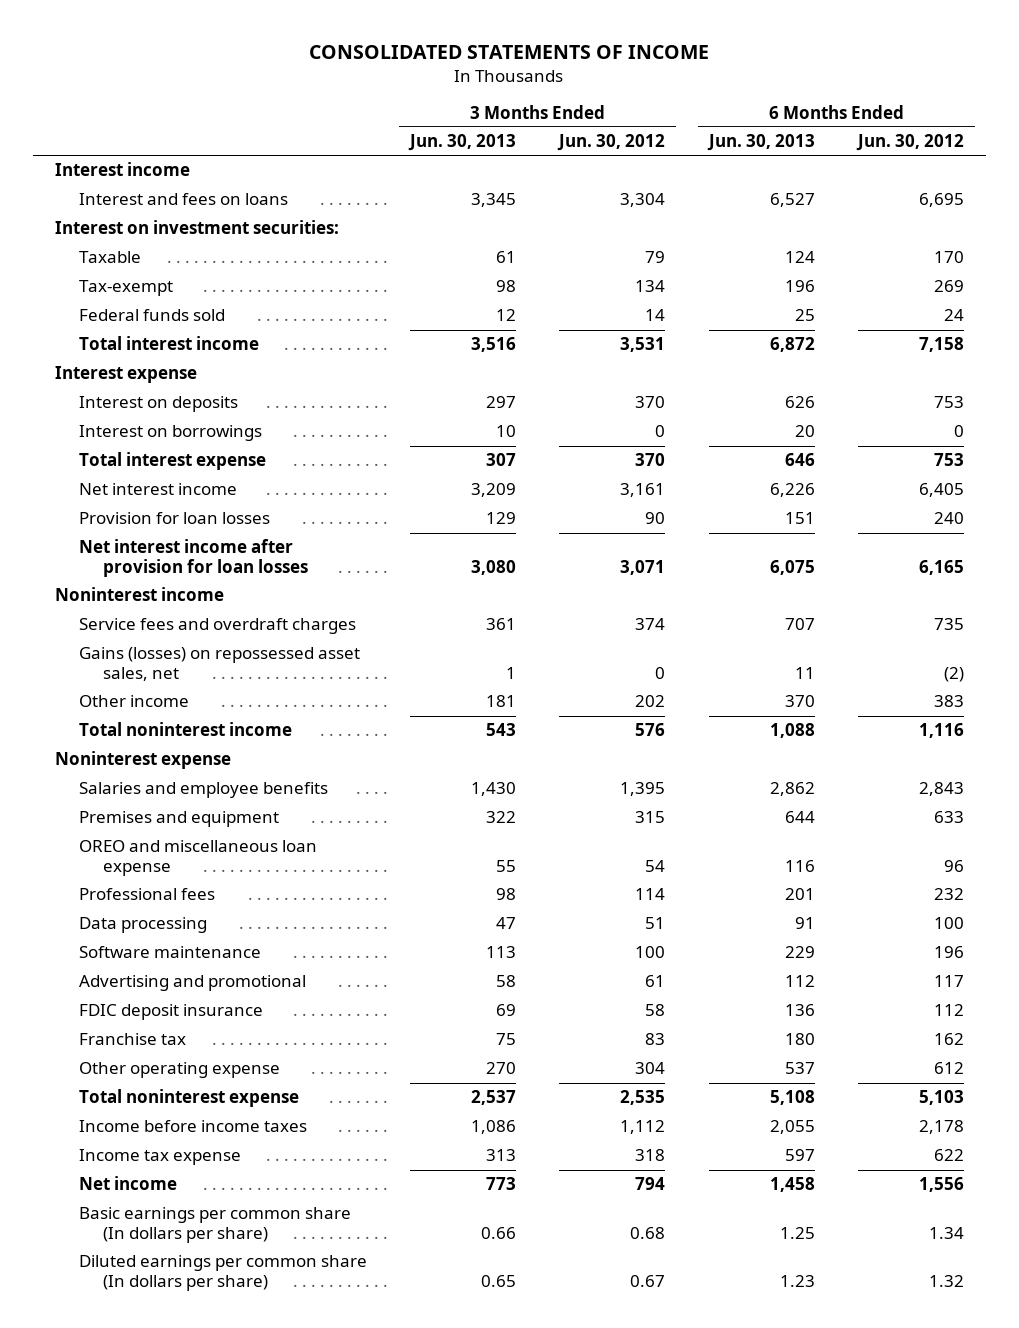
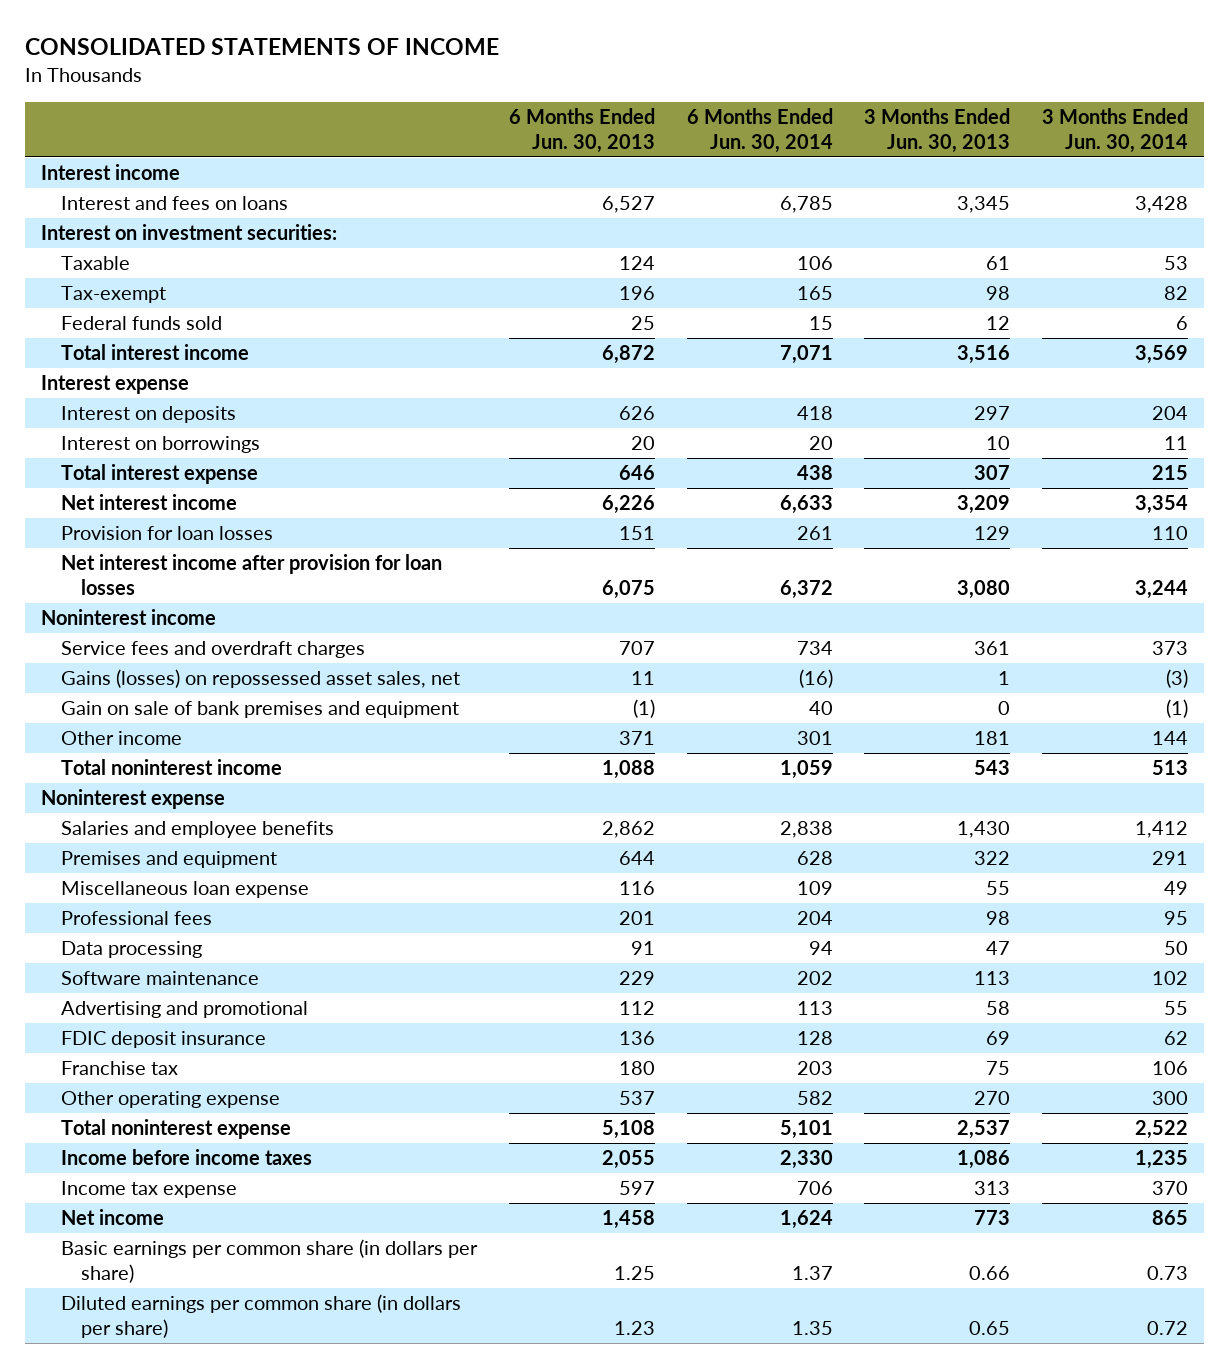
[557,134,666,152] Jun. 30, 2012 -> none
[856,134,965,152] Jun. 30, 2012 -> none
none -> [686,108,833,153] 6 Months Ended Jun. 30, 2014
none -> [1042,108,1189,153] 3 Months Ended Jun. 30, 2014
none -> [60,701,459,719] Gain on sale of bank premises and equipment
[784,695,815,708] 370 -> [618,731,655,746] 371
[78,840,317,876] OREO and miscellaneous loan expense -> [60,881,309,899] Miscellaneous loan expense
[78,1207,351,1243] Basic earnings per common share (In dollars per share) -> [60,1239,478,1283] Basic earnings per common share (in dollars per share)
[78,1255,367,1291] Diluted earnings per common share (In dollars per share) -> [60,1294,461,1338] Diluted earnings per common share (in dollars per share)

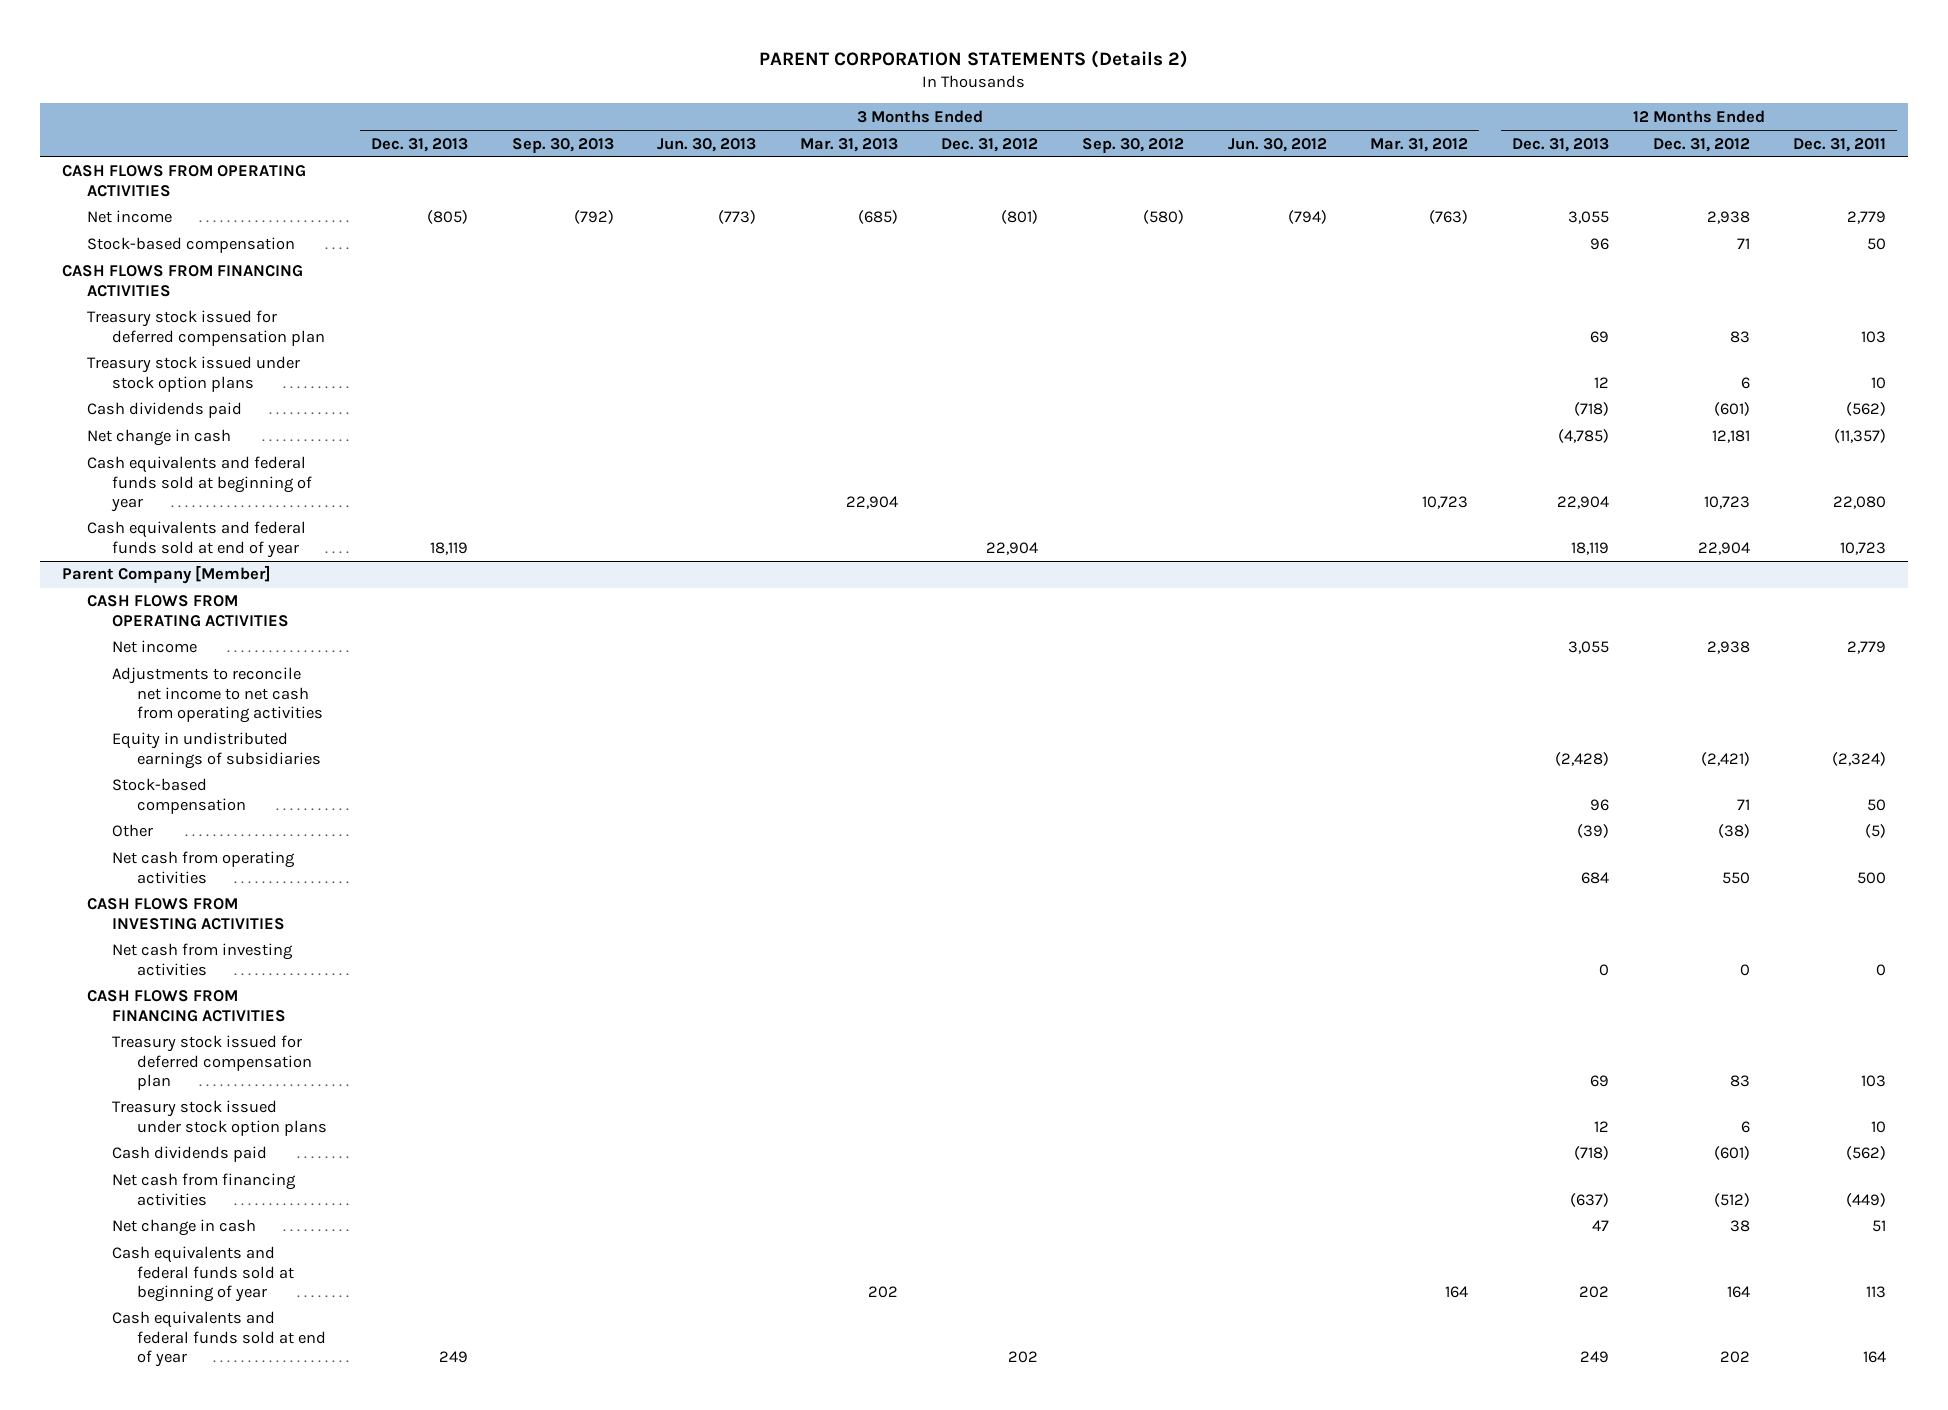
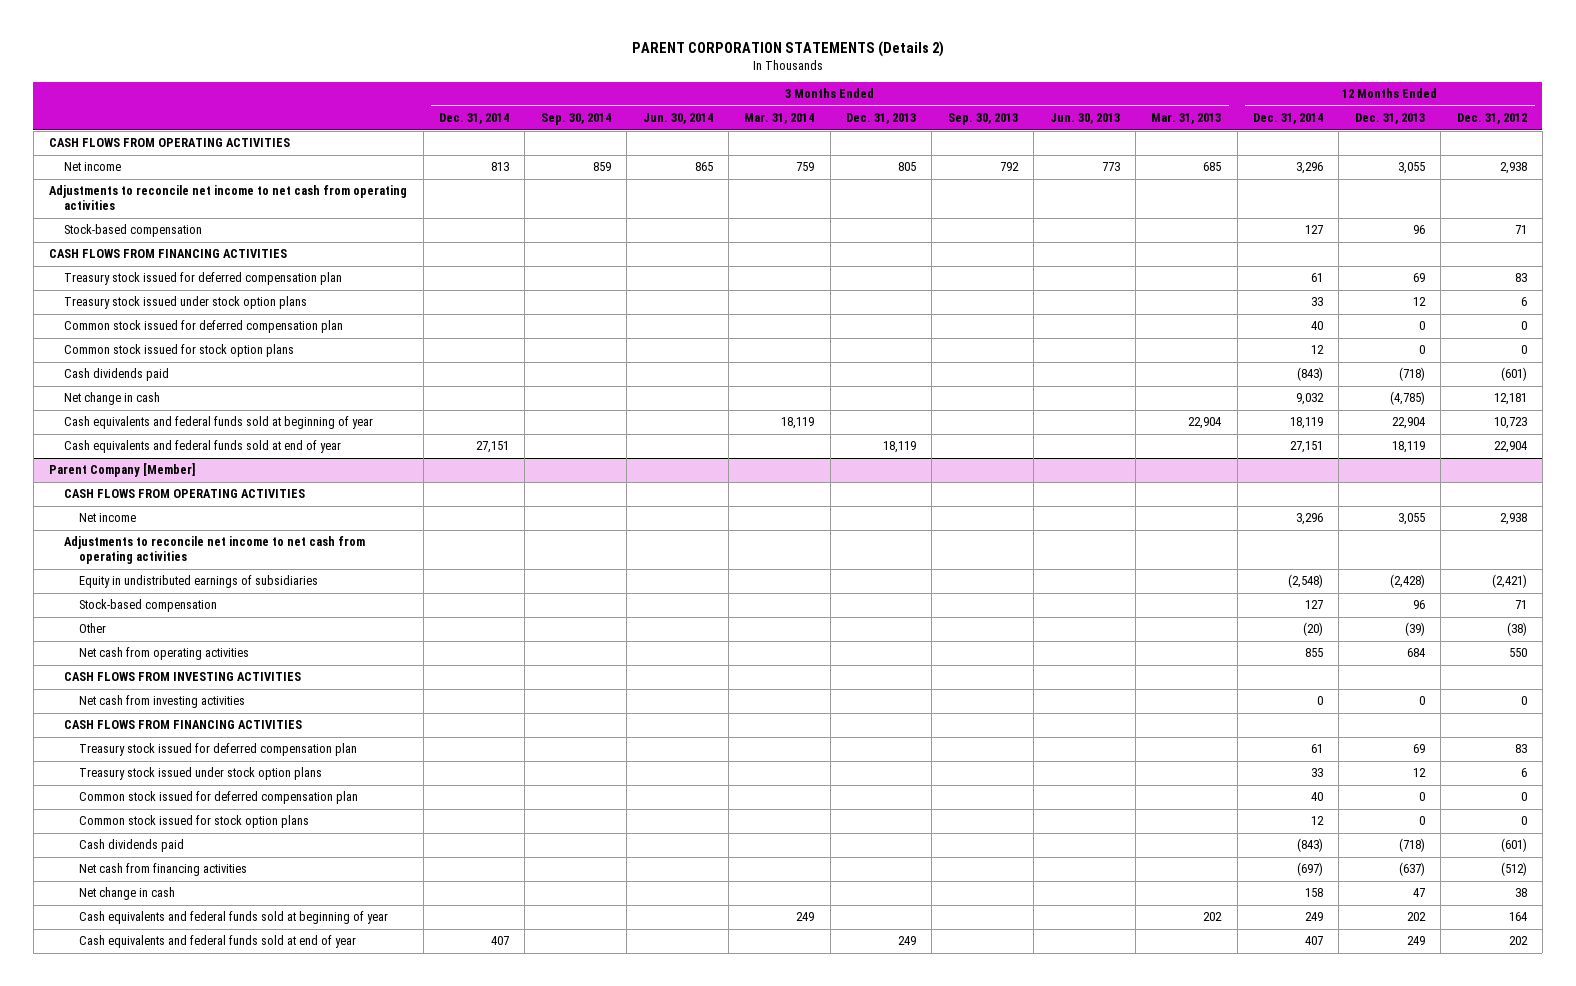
[941,137,1039,152] Dec. 31, 2012 -> none
[1082,137,1185,153] Sep. 30, 2012 -> none
[1227,137,1327,152] Jun. 30, 2012 -> none
[1370,137,1469,152] Mar. 31, 2012 -> none
[1793,137,1887,152] Dec. 31, 2011 -> none
none -> [439,113,510,125] Dec. 31, 2014
none -> [540,113,611,126] Sep. 30, 2014
none -> [642,113,713,125] Jun. 30, 2014
none -> [744,113,815,125] Mar. 31, 2014
none -> [1253,113,1324,125] Dec. 31, 2014
[426,210,468,225] (805) -> [898,162,917,172] 805
[573,210,614,225] (792) -> [999,162,1019,172] 792
[718,210,757,225] (773) -> [1101,162,1120,172] 773
[857,210,898,225] (685) -> [1203,162,1222,172] 685
none -> [49,185,408,211] Adjustments to reconcile net income to net cash from operating activities
none -> [64,320,344,334] Common stock issued for deferred compensation plan
none -> [64,344,295,358] Common stock issued for stock option plans
none -> [78,791,358,805] Common stock issued for deferred compensation plan
none -> [78,815,309,829] Common stock issued for stock option plans

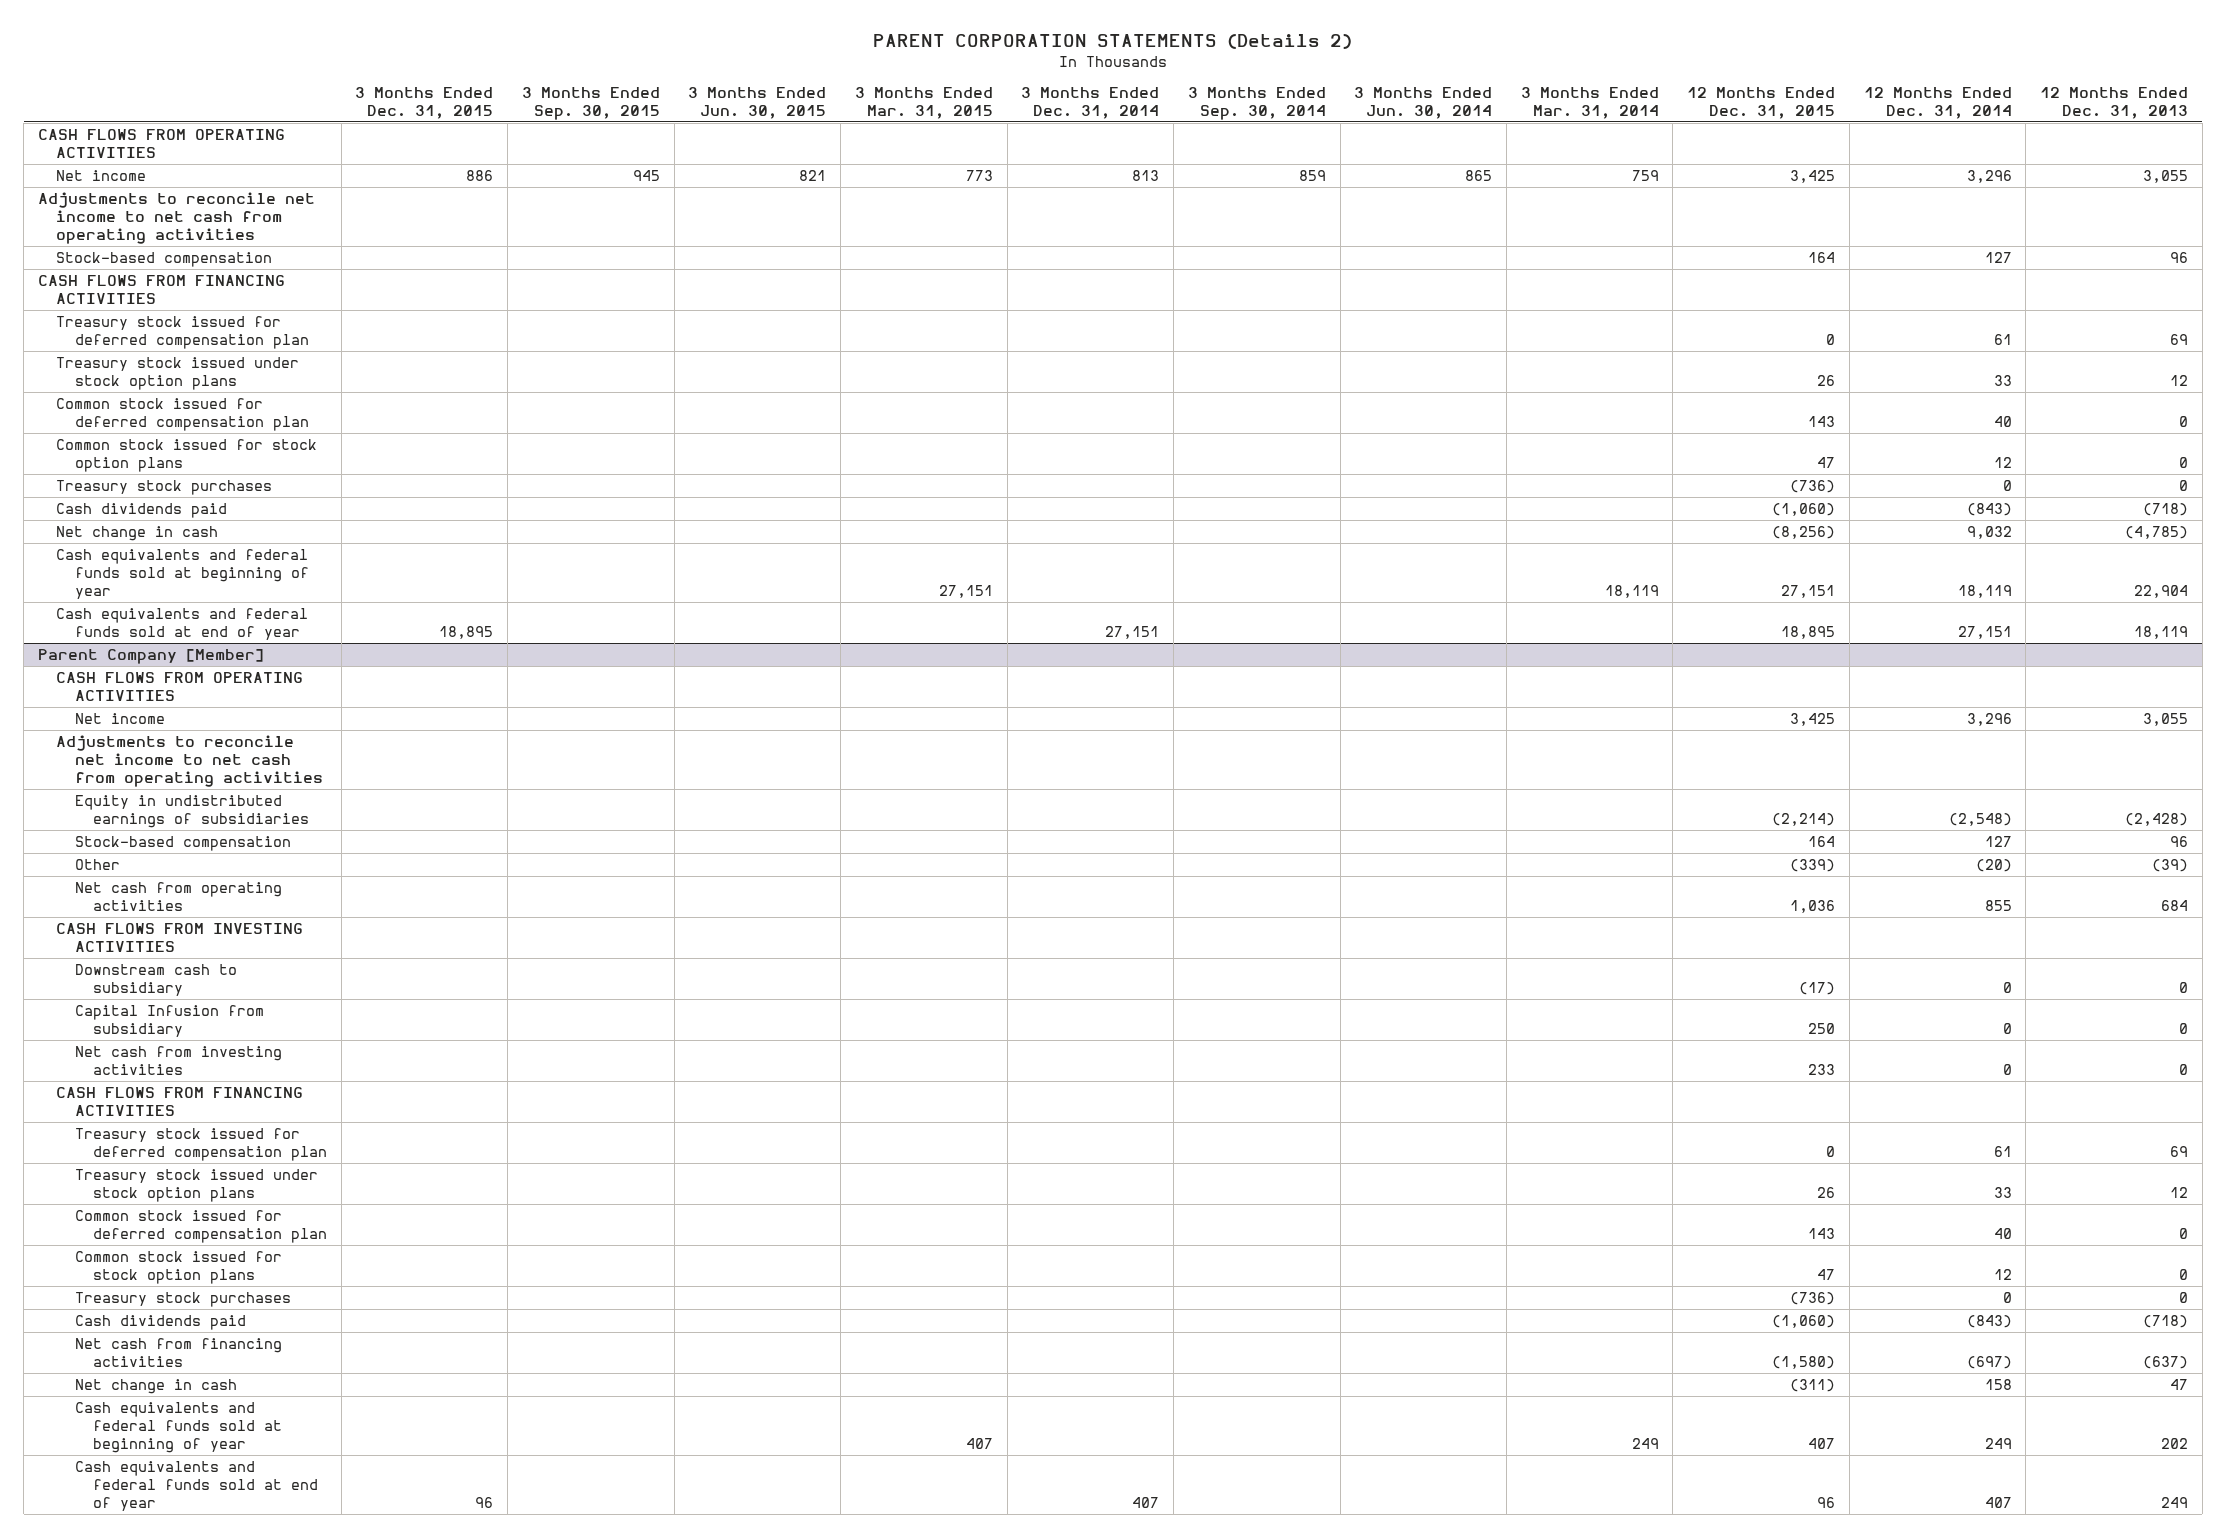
[846,113,917,125] Dec. 31, 2013 -> none
[947,113,1018,126] Sep. 30, 2013 -> none
[1049,113,1120,125] Jun. 30, 2013 -> none
[1151,113,1222,125] Mar. 31, 2013 -> none
[1456,113,1527,125] Dec. 31, 2012 -> none
none -> [355,87,494,120] 3 Months Ended Dec. 31, 2015
none -> [521,87,660,121] 3 Months Ended Sep. 30, 2015
none -> [688,87,827,120] 3 Months Ended Jun. 30, 2015
none -> [854,87,993,120] 3 Months Ended Mar. 31, 2015
none -> [1687,87,1836,120] 12 Months Ended Dec. 31, 2015
none -> [56,479,273,495] Treasury stock purchases
none -> [74,963,237,996] Downstream cash to subsidiary
none -> [74,1004,264,1037] Capital Infusion from subsidiary
none -> [74,1291,291,1307] Treasury stock purchases

